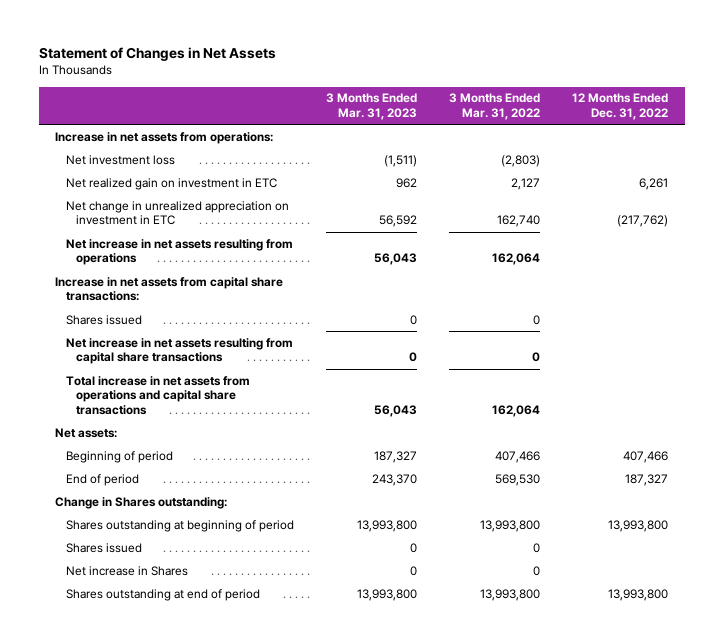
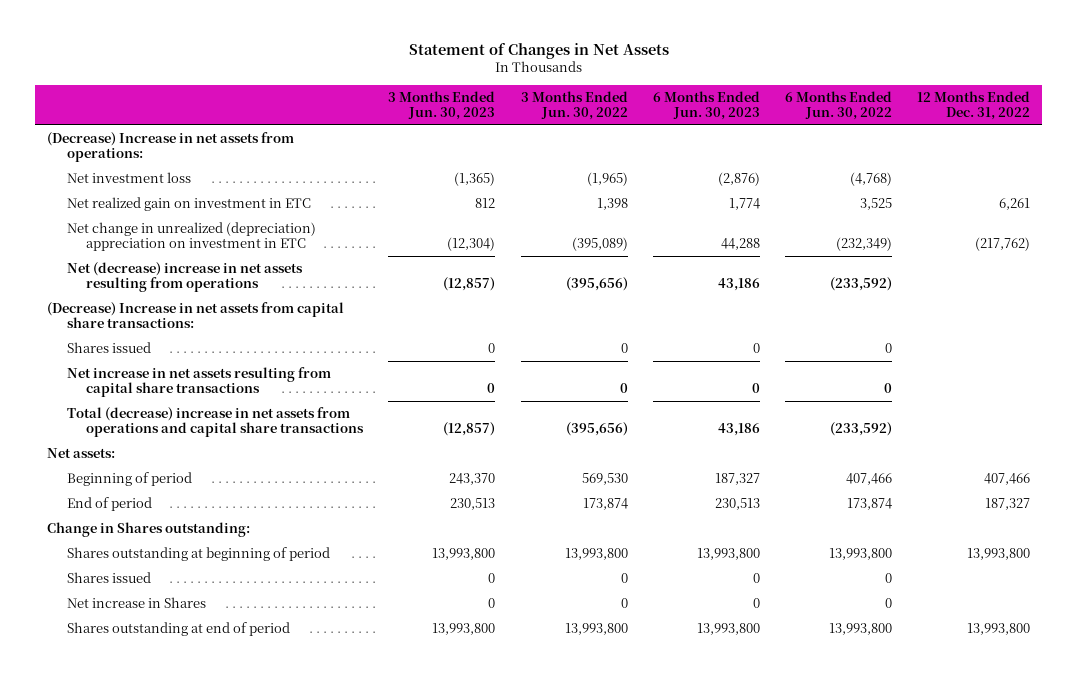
[326,93,418,120] 3 Months Ended Mar. 31, 2023 -> none
[449,93,541,120] 3 Months Ended Mar. 31, 2022 -> none
none -> [388,90,496,121] 3 Months Ended Jun. 30, 2023
none -> [520,90,628,121] 3 Months Ended Jun. 30, 2022
none -> [652,90,760,121] 6 Months Ended Jun. 30, 2023
none -> [784,90,892,121] 6 Months Ended Jun. 30, 2022
[55,131,274,144] Increase in net assets from operations: -> [47,132,295,163] (Decrease) Increase in net assets from operations:
[65,200,289,226] Net change in unrealized appreciation on investment in ETC -> [66,222,316,252] Net change in unrealized (depreciation) appreciation on investment in ETC
[65,238,293,266] Net increase in net assets resulting from operations -> [66,262,303,293] Net (decrease) increase in net assets resulting from operations
[55,276,284,302] Increase in net assets from capital share transactions: -> [47,302,345,329] (Decrease) Increase in net assets from capital share transactions:
[65,375,250,416] Total increase in net assets from operations and capital share transactions -> [66,407,365,438] Total (decrease) increase in net assets from operations and capital share transactions

